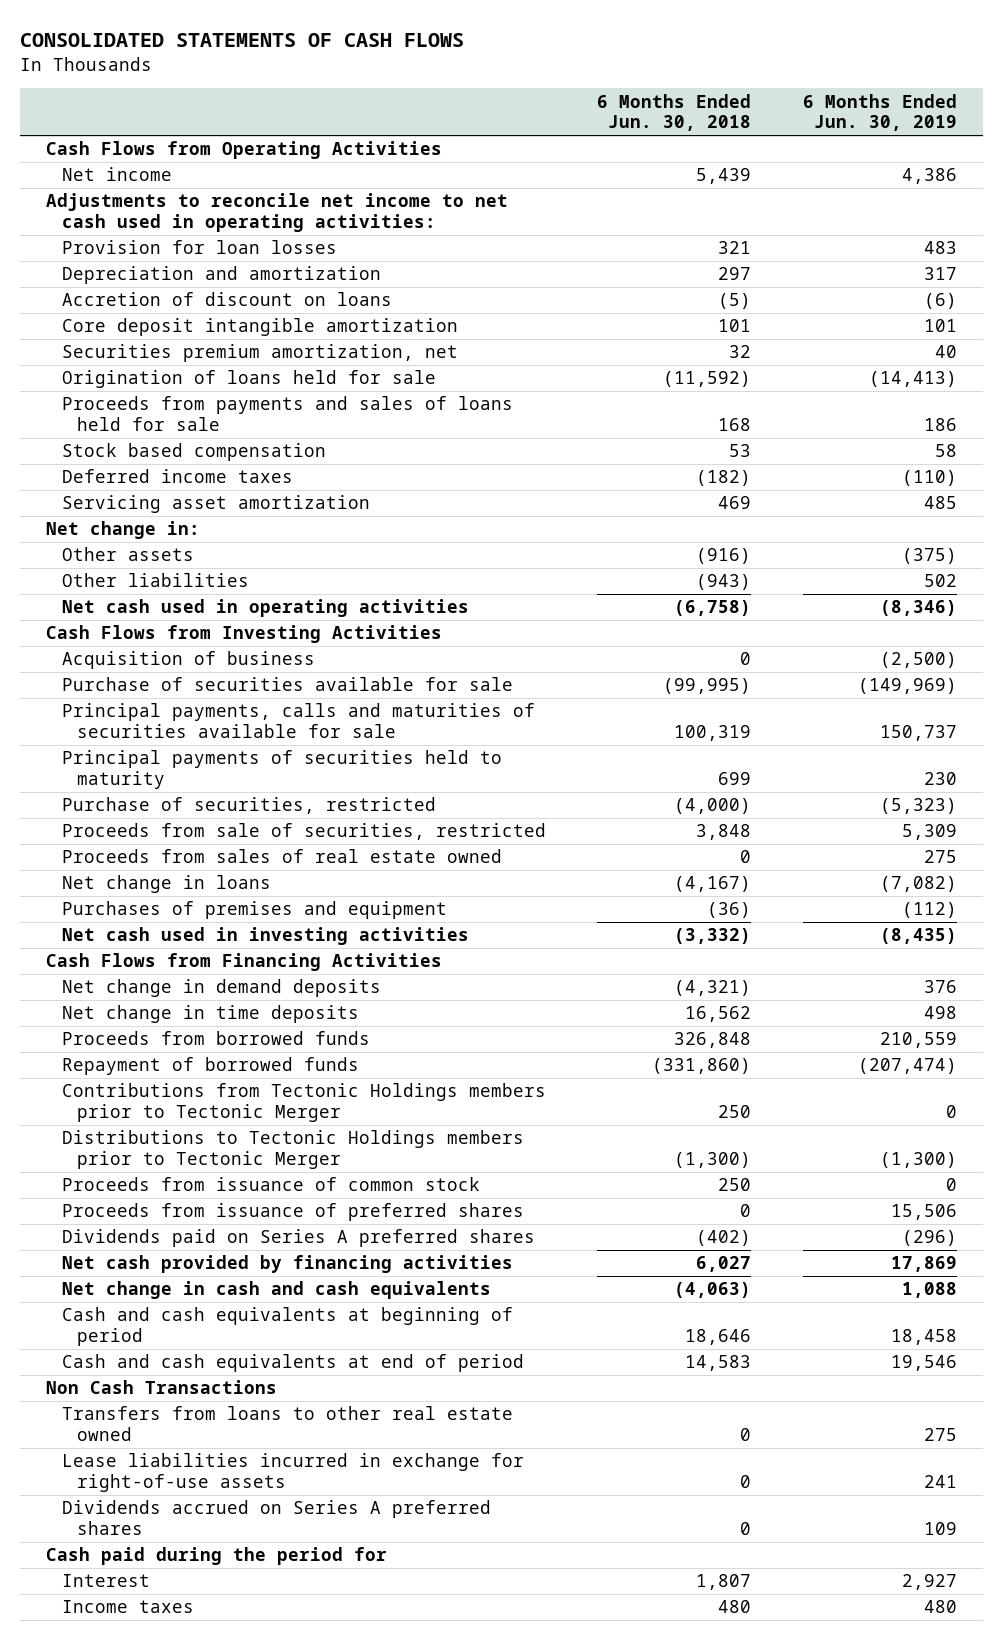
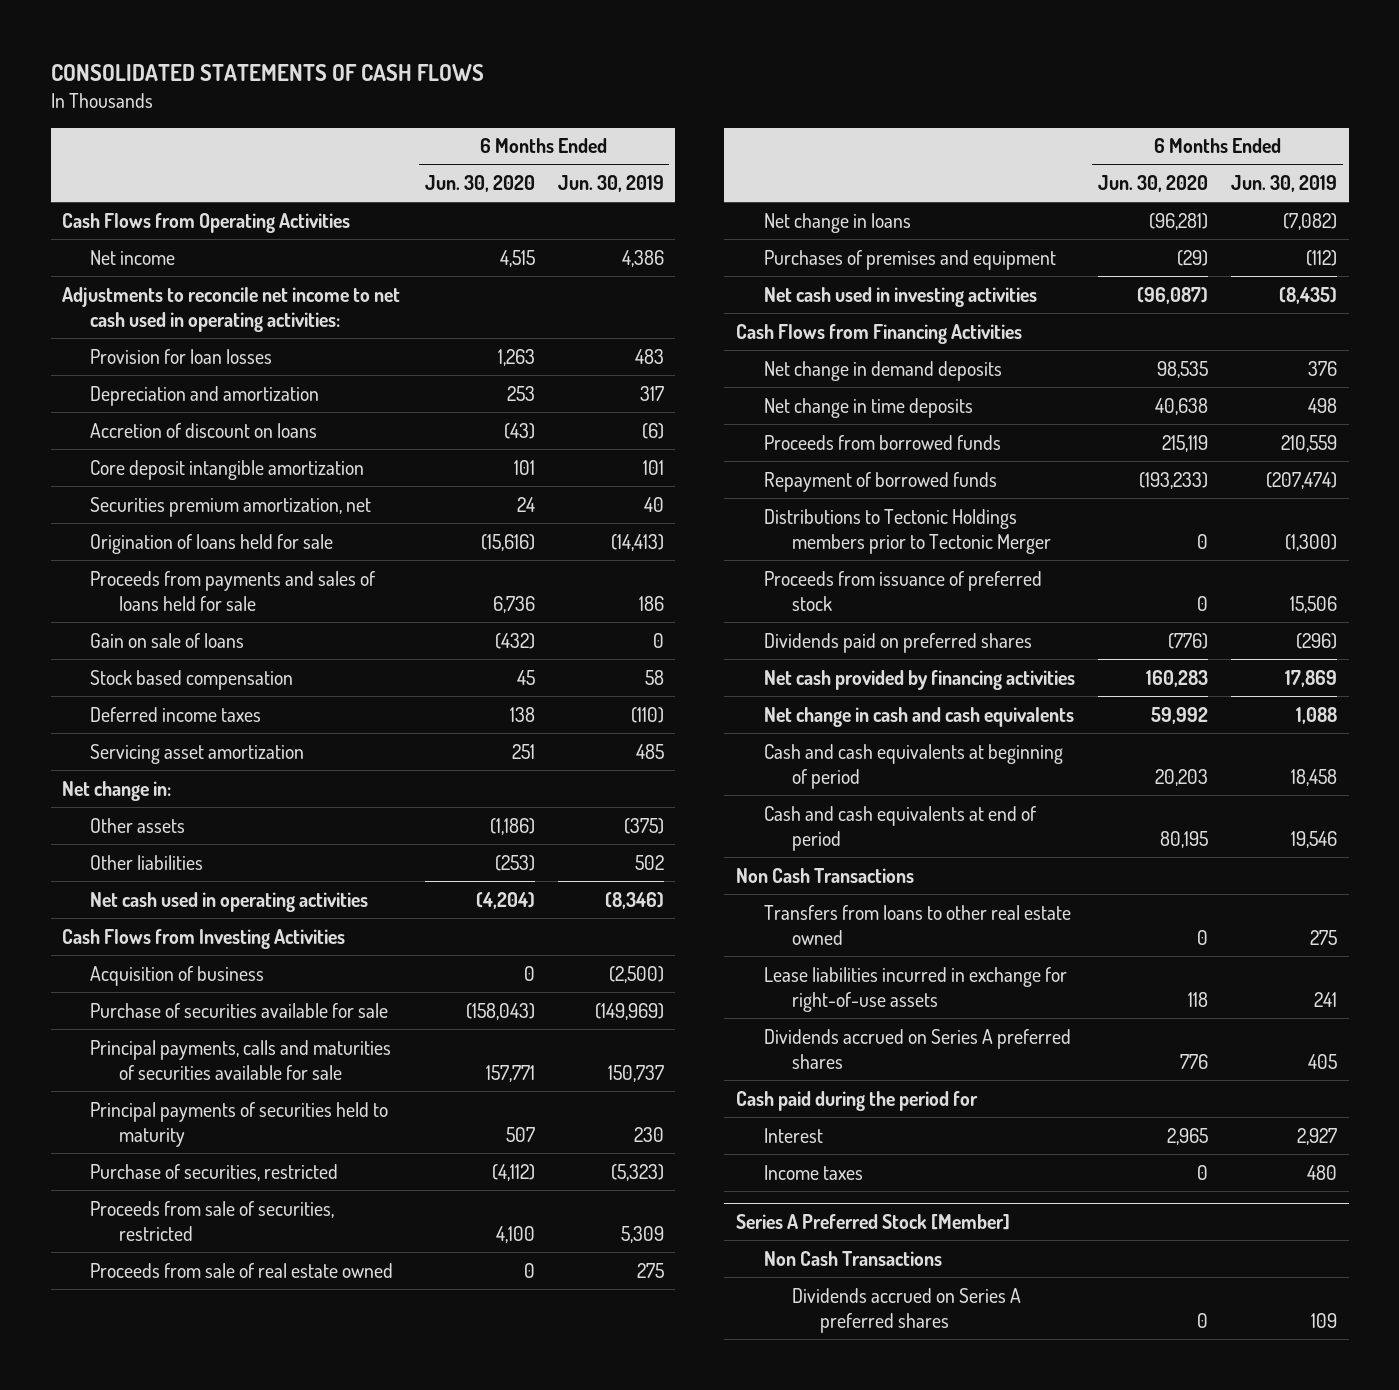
[597,93,752,132] 6 Months Ended Jun. 30, 2018 -> none
none -> [424,175,535,193] Jun. 30, 2020
none -> [90,632,245,648] Gain on sale of loans
[61,849,502,864] Proceeds from sales of real estate owned -> [90,1262,394,1278] Proceeds from sale of real estate owned
[61,1083,546,1123] Contributions from Tectonic Holdings members prior to Tectonic Merger -> none
[61,1177,480,1192] Proceeds from issuance of common stock -> none
[61,1203,524,1222] Proceeds from issuance of preferred shares -> [764,570,1043,611] Proceeds from issuance of preferred stock
[61,1229,535,1248] Dividends paid on Series A preferred shares -> [764,632,1033,653] Dividends paid on preferred shares
[924,1522,958,1536] 109 -> [1308,1053,1338,1069] 405
none -> [735,1214,1010,1231] Series A Preferred Stock [Member]
none -> [764,1250,943,1266] Non Cash Transactions
none -> [792,1287,1022,1333] Dividends accrued on Series A preferred shares

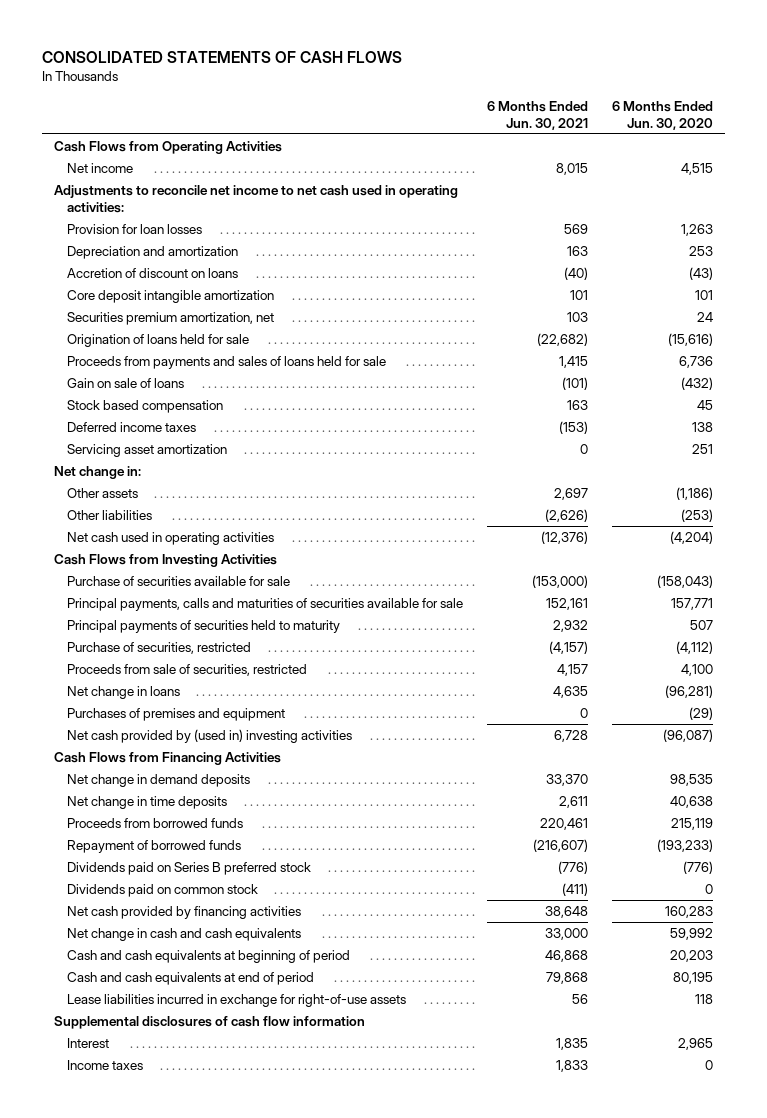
[557,175,664,193] Jun. 30, 2019 -> none
none -> [487,100,589,130] 6 Months Ended Jun. 30, 2021
[90,965,265,986] Acquisition of business -> none
[90,1262,394,1278] Proceeds from sale of real estate owned -> none
[764,286,1038,307] Net cash used in investing activities -> [67,729,353,744] Net cash provided by (used in) investing activities
[764,508,1052,554] Distributions to Tectonic Holdings members prior to Tectonic Merger -> none
[764,570,1043,611] Proceeds from issuance of preferred stock -> none
[764,632,1033,653] Dividends paid on preferred shares -> [67,862,312,876] Dividends paid on Series B preferred stock
none -> [67,884,259,898] Dividends paid on common stock
[735,867,914,883] Non Cash Transactions -> none
[764,904,1072,945] Transfers from loans to other real estate owned -> none
[764,1028,1072,1069] Dividends accrued on Series A preferred shares -> none
[735,1090,978,1111] Cash paid during the period for -> none
none -> [53,1016,365,1030] Supplemental disclosures of cash flow information
[735,1214,1010,1231] Series A Preferred Stock [Member] -> none
[764,1250,943,1266] Non Cash Transactions -> none
[792,1287,1022,1333] Dividends accrued on Series A preferred shares -> none

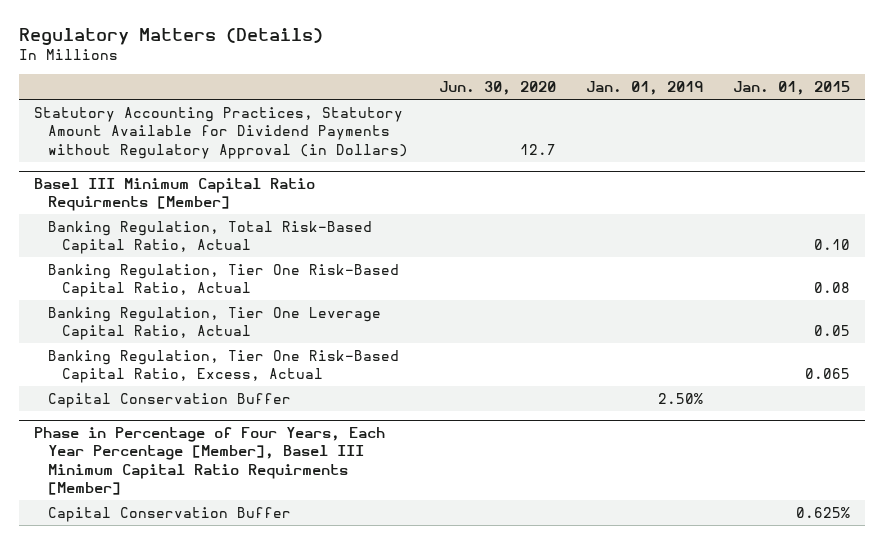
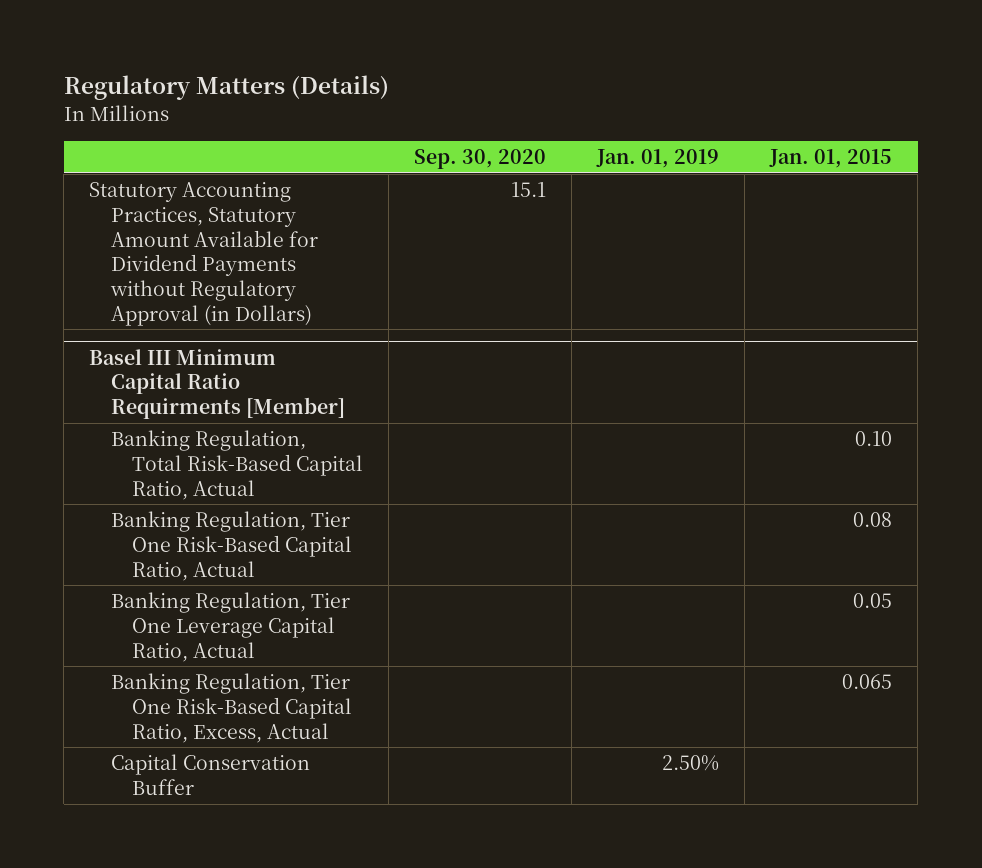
[438,81,556,96] Jun. 30, 2020 -> none
none -> [414,148,547,169] Sep. 30, 2020
[34,426,386,496] Phase in Percentage of Four Years, Each Year Percentage [Member], Basel III Minimum Capital Ratio Requirments [Member] -> none
[48,506,292,522] Capital Conservation Buffer -> none

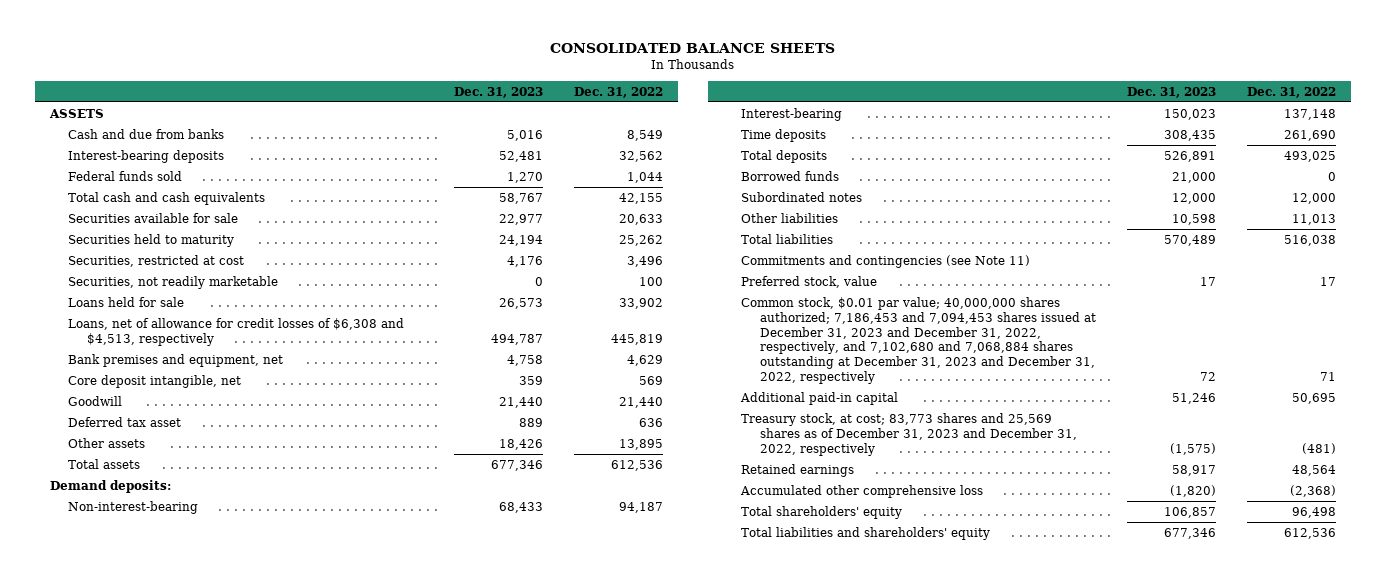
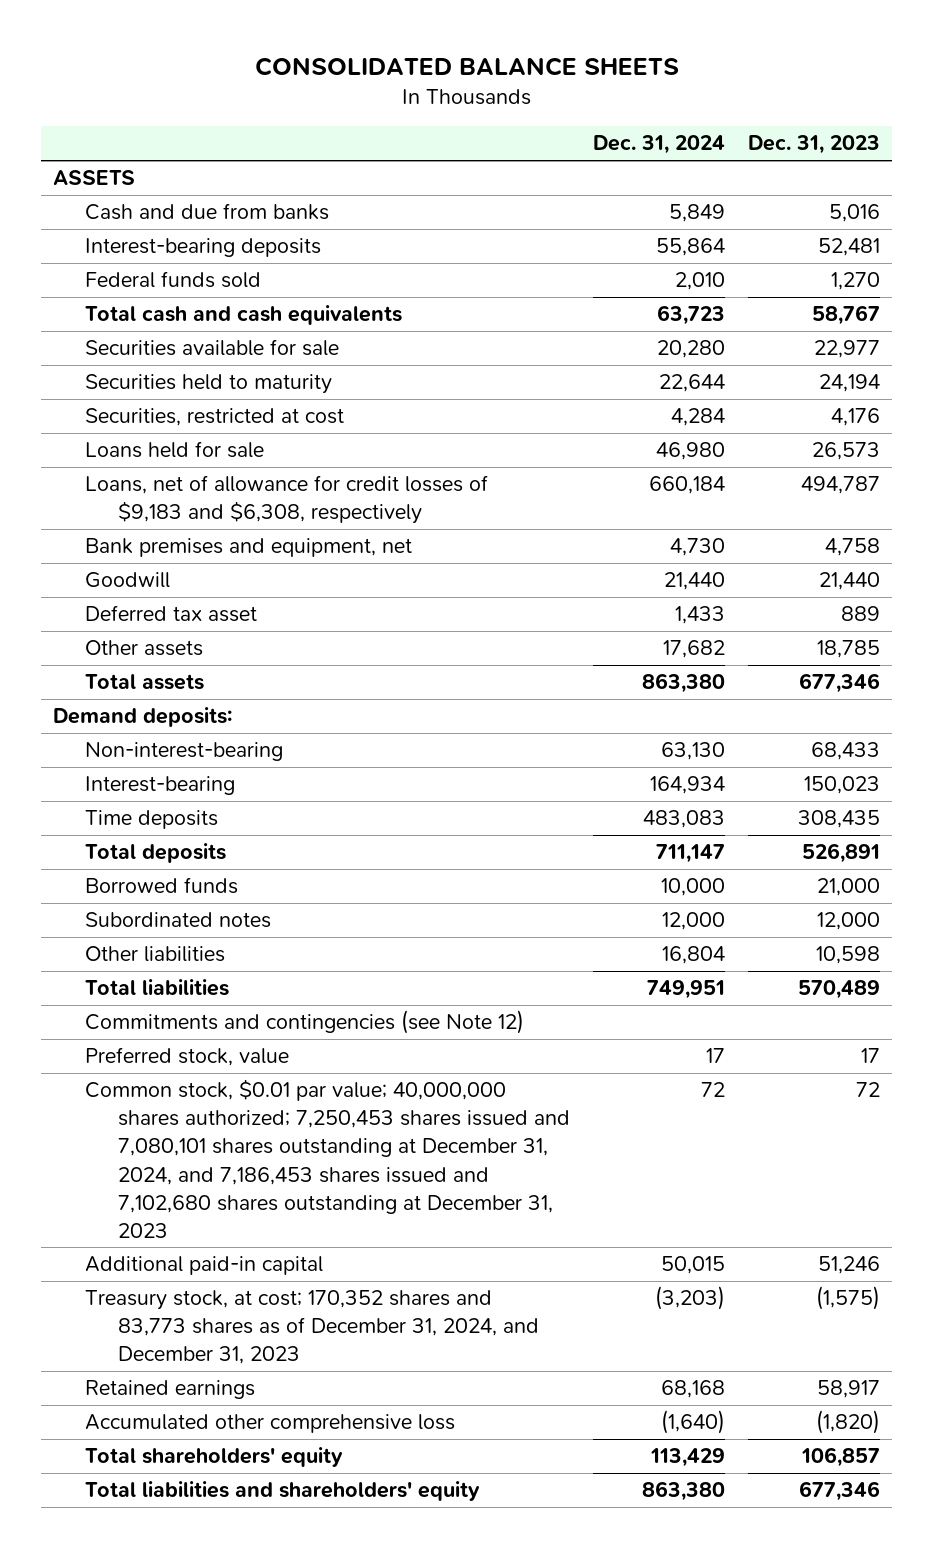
[573,86,663,98] Dec. 31, 2022 -> none
none -> [592,135,725,155] Dec. 31, 2024
[68,275,279,289] Securities, not readily marketable -> none
[68,317,405,346] Loans, net of allowance for credit losses of $6,308 and $4,513, respectively -> [85,475,489,525] Loans, net of allowance for credit losses of $9,183 and $6,308, respectively
[68,374,242,388] Core deposit intangible, net -> none
[498,438,543,450] 18,426 -> [817,640,881,659] 18,785
[741,254,1031,268] Commitments and contingencies (see Note 11) -> [85,1010,525,1035] Commitments and contingencies (see Note 12)
[741,296,1096,385] Common stock, $0.01 par value; 40,000,000 shares authorized; 7,186,453 and 7,094,453 shares issued at December 31, 2023 and December 31, 2022, respectively, and 7,102,680 and 7,068,884 shares outstanding at December 31, 2023 and December 31, 2022, respectively -> [85,1079,570,1238] Common stock, $0.01 par value; 40,000,000 shares authorized; 7,250,453 shares issued and 7,080,101 shares outstanding at December 31, 2024, and 7,186,453 shares issued and 7,102,680 shares outstanding at December 31, 2023
[741,412,1077,456] Treasury stock, at cost; 83,773 shares and 25,569 shares as of December 31, 2023 and December 31, 2022, respectively -> [85,1290,539,1365] Treasury stock, at cost; 170,352 shares and 83,773 shares as of December 31, 2024, and December 31, 2023

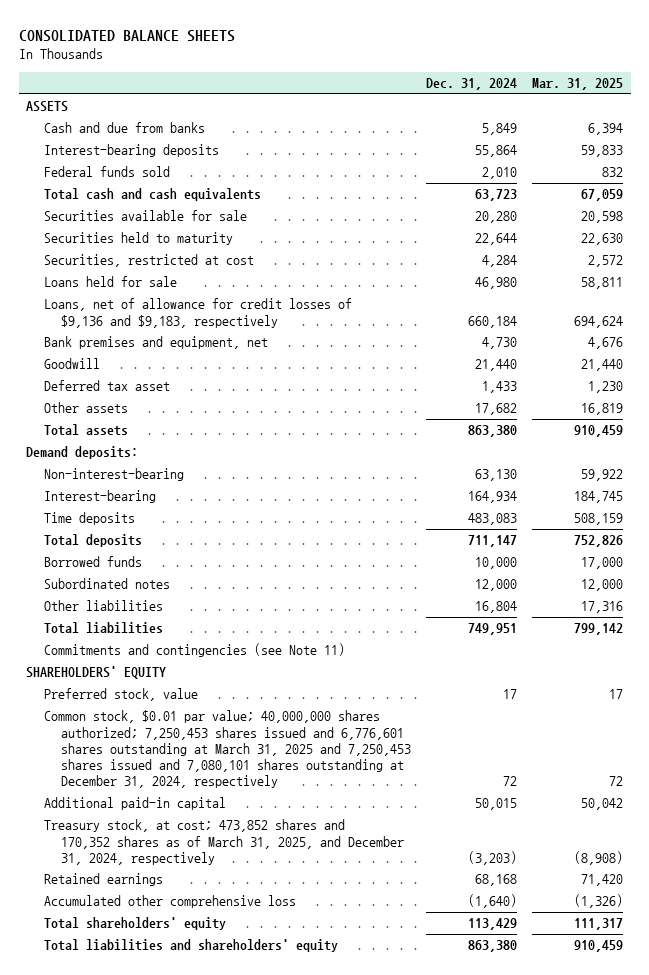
[748,135,881,155] Dec. 31, 2023 -> none
none -> [532,78,624,91] Mar. 31, 2025
[85,475,489,525] Loans, net of allowance for credit losses of $9,183 and $6,308, respectively -> [43,298,352,328] Loans, net of allowance for credit losses of $9,136 and $9,183, respectively
[85,1010,525,1035] Commitments and contingencies (see Note 12) -> [43,643,345,658] Commitments and contingencies (see Note 11)
none -> [26,666,167,680] SHAREHOLDERS' EQUITY
[85,1079,570,1238] Common stock, $0.01 par value; 40,000,000 shares authorized; 7,250,453 shares issued and 7,080,101 shares outstanding at December 31, 2024, and 7,186,453 shares issued and 7,102,680 shares outstanding at December 31, 2023 -> [43,710,412,789] Common stock, $0.01 par value; 40,000,000 shares authorized; 7,250,453 shares issued and 6,776,601 shares outstanding at March 31, 2025 and 7,250,453 shares issued and 7,080,101 shares outstanding at December 31, 2024, respectively
[85,1290,539,1365] Treasury stock, at cost; 170,352 shares and 83,773 shares as of December 31, 2024, and December 31, 2023 -> [43,819,405,865] Treasury stock, at cost; 473,852 shares and 170,352 shares as of March 31, 2025, and December 31, 2024, respectively

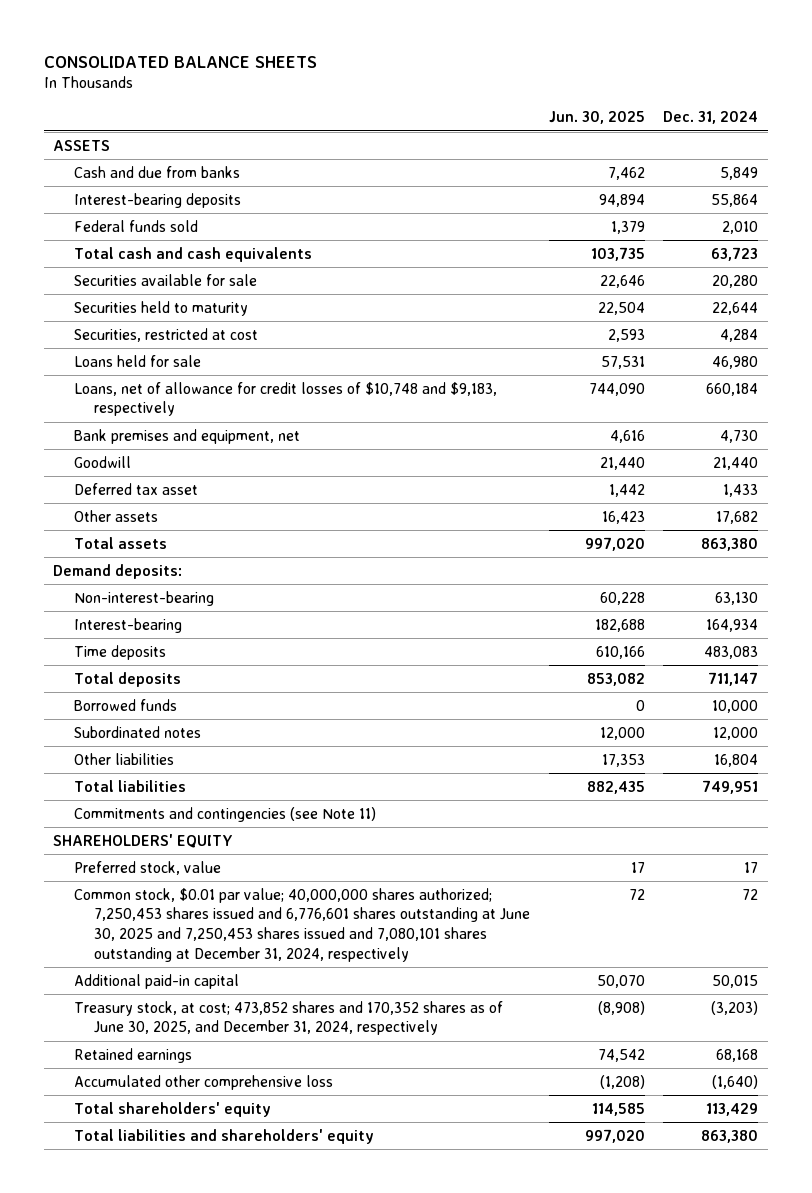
[532,78,624,91] Mar. 31, 2025 -> none
none -> [548,111,645,125] Jun. 30, 2025
[43,298,352,328] Loans, net of allowance for credit losses of $9,136 and $9,183, respectively -> [73,381,497,417] Loans, net of allowance for credit losses of $10,748 and $9,183, respectively
[43,710,412,789] Common stock, $0.01 par value; 40,000,000 shares authorized; 7,250,453 shares issued and 6,776,601 shares outstanding at March 31, 2025 and 7,250,453 shares issued and 7,080,101 shares outstanding at December 31, 2024, respectively -> [73,887,531,962] Common stock, $0.01 par value; 40,000,000 shares authorized; 7,250,453 shares issued and 6,776,601 shares outstanding at June 30, 2025 and 7,250,453 shares issued and 7,080,101 shares outstanding at December 31, 2024, respectively
[43,819,405,865] Treasury stock, at cost; 473,852 shares and 170,352 shares as of March 31, 2025, and December 31, 2024, respectively -> [73,1000,503,1036] Treasury stock, at cost; 473,852 shares and 170,352 shares as of June 30, 2025, and December 31, 2024, respectively

